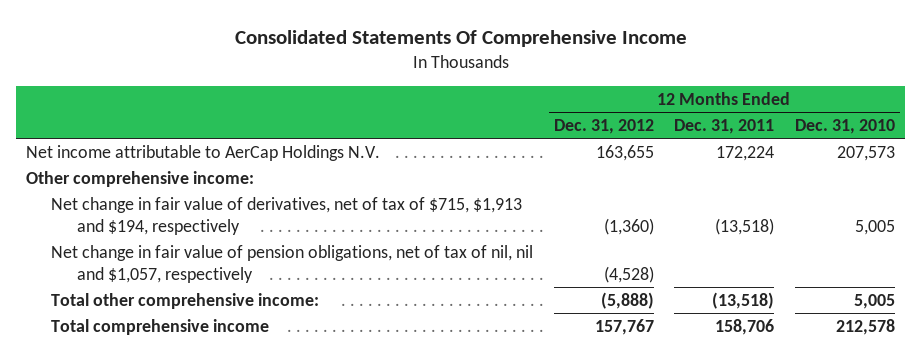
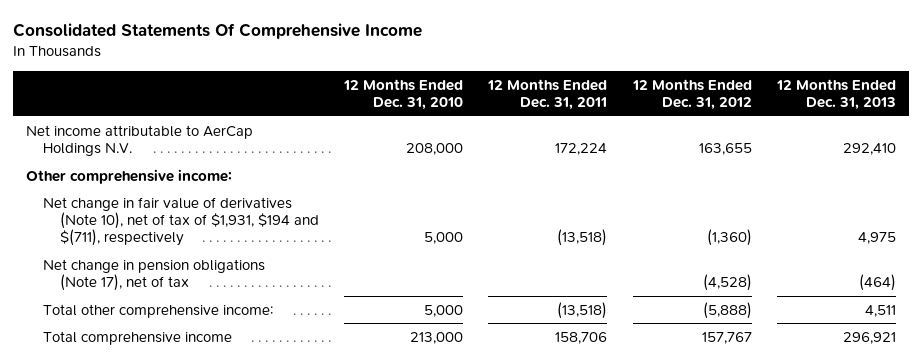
none -> [776,78,897,111] 12 Months Ended Dec. 31, 2013
[836,145,895,161] 207,573 -> [405,143,463,156] 208,000
[51,196,523,235] Net change in fair value of derivatives, net of tax of $715, $1,913 and $194, respectively -> [42,196,319,247] Net change in fair value of derivatives (Note 10), net of tax of $1,931, $194 and $(711), respectively
[854,219,895,235] 5,005 -> [423,232,463,245] 5,000
[51,244,534,283] Net change in fair value of pension obligations, net of tax of nil, nil and $1,057, respectively -> [42,258,265,292] Net change in pension obligations (Note 17), net of tax
[853,293,895,309] 5,005 -> [423,304,463,317] 5,000
[835,318,895,335] 212,578 -> [409,331,463,344] 213,000

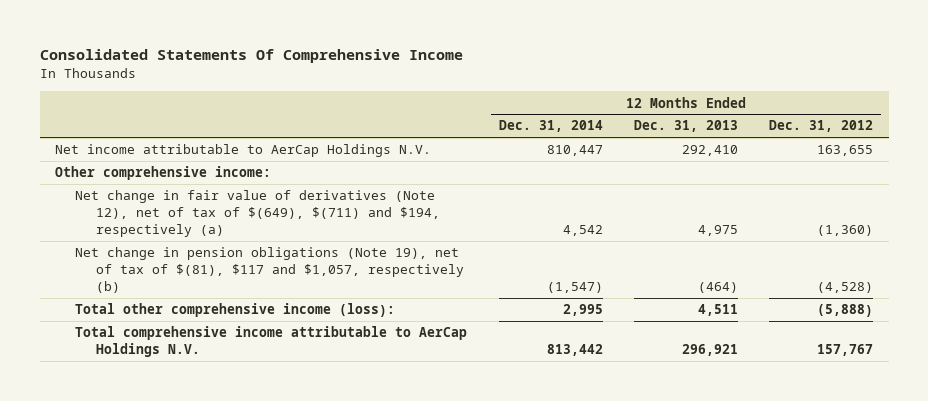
[342,78,463,111] 12 Months Ended Dec. 31, 2010 -> none
[487,78,608,111] 12 Months Ended Dec. 31, 2011 -> none
none -> [498,120,603,133] Dec. 31, 2014
[42,196,319,247] Net change in fair value of derivatives (Note 10), net of tax of $1,931, $194 and $(711), respectively -> [75,190,440,238] Net change in fair value of derivatives (Note 12), net of tax of $(649), $(711) and $194, respectively (a)
[42,258,265,292] Net change in pension obligations (Note 17), net of tax -> [75,247,464,294] Net change in pension obligations (Note 19), net of tax of $(81), $117 and $1,057, respectively (b)
[42,303,273,318] Total other comprehensive income: -> [75,303,396,318] Total other comprehensive income (loss):
[42,330,232,345] Total comprehensive income -> [75,326,468,358] Total comprehensive income attributable to AerCap Holdings N.V.

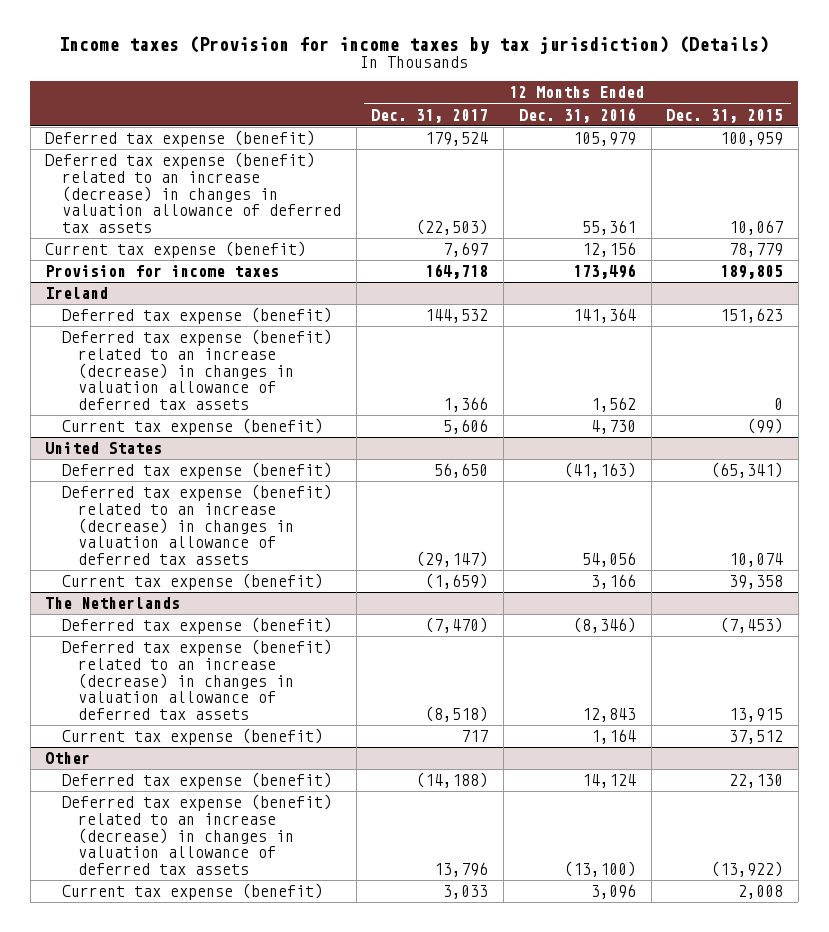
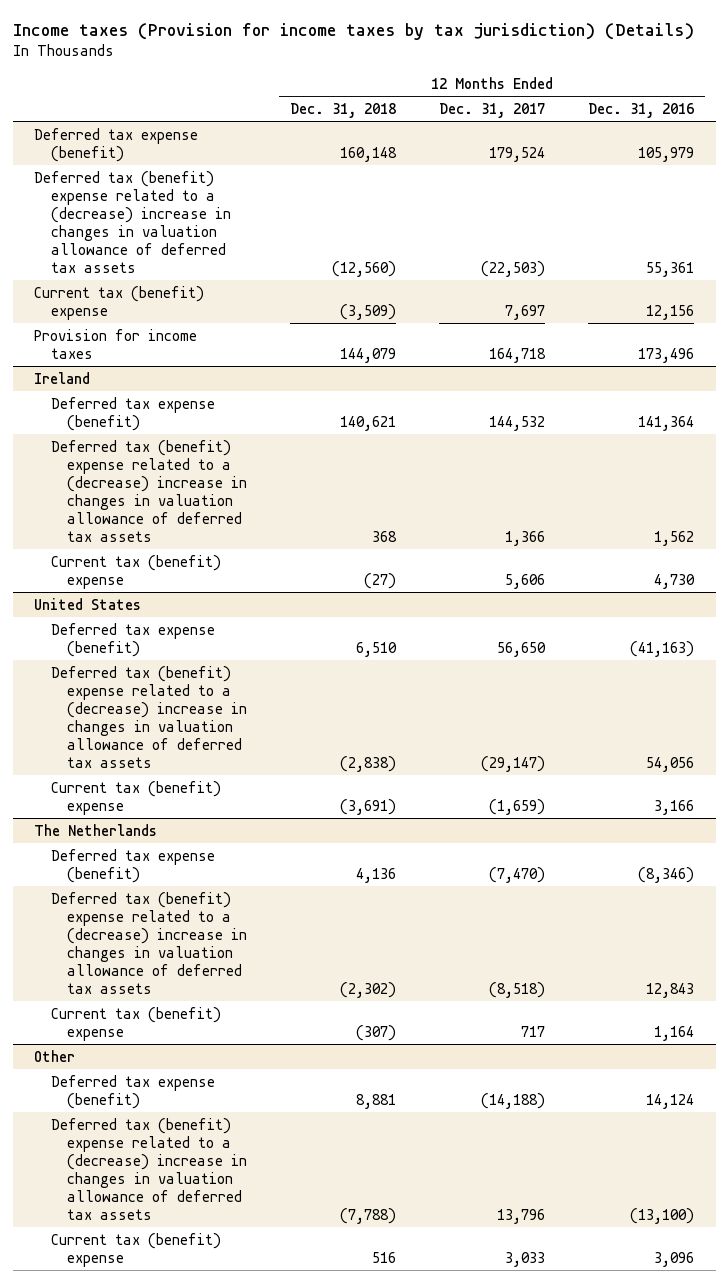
[666,108,784,123] Dec. 31, 2015 -> none
none -> [290,103,397,119] Dec. 31, 2018
[45,152,341,233] Deferred tax expense (benefit) related to an increase (decrease) in changes in valuation allowance of deferred tax assets -> [34,170,231,274] Deferred tax (benefit) expense related to a (decrease) increase in changes in valuation allowance of deferred tax assets
[45,241,307,259] Current tax expense (benefit) -> [34,285,205,320] Current tax (benefit) expense
[61,329,332,410] Deferred tax expense (benefit) related to an increase (decrease) in changes in valuation allowance of deferred tax assets -> [50,439,247,543] Deferred tax (benefit) expense related to a (decrease) increase in changes in valuation allowance of deferred tax assets
[61,418,323,436] Current tax expense (benefit) -> [50,554,221,589] Current tax (benefit) expense
[61,484,332,565] Deferred tax expense (benefit) related to an increase (decrease) in changes in valuation allowance of deferred tax assets -> [50,665,247,769] Deferred tax (benefit) expense related to a (decrease) increase in changes in valuation allowance of deferred tax assets
[61,573,323,591] Current tax expense (benefit) -> [50,780,221,815] Current tax (benefit) expense
[61,639,332,720] Deferred tax expense (benefit) related to an increase (decrease) in changes in valuation allowance of deferred tax assets -> [50,891,247,995] Deferred tax (benefit) expense related to a (decrease) increase in changes in valuation allowance of deferred tax assets
[61,728,323,746] Current tax expense (benefit) -> [50,1006,221,1041] Current tax (benefit) expense
[61,794,332,875] Deferred tax expense (benefit) related to an increase (decrease) in changes in valuation allowance of deferred tax assets -> [50,1117,247,1221] Deferred tax (benefit) expense related to a (decrease) increase in changes in valuation allowance of deferred tax assets
[61,883,323,901] Current tax expense (benefit) -> [50,1232,221,1267] Current tax (benefit) expense

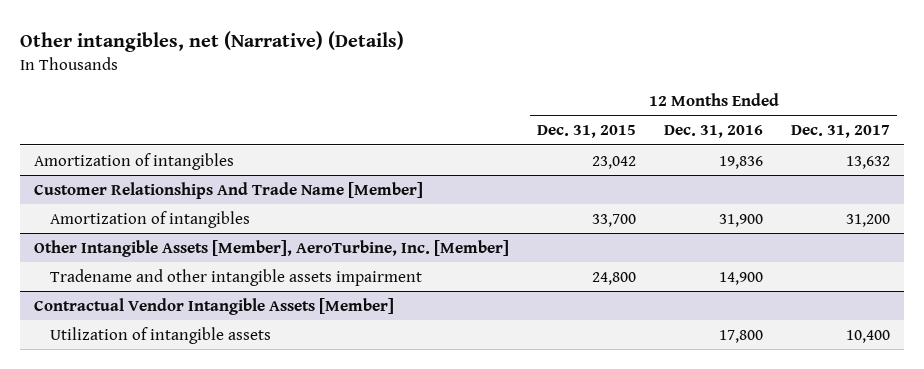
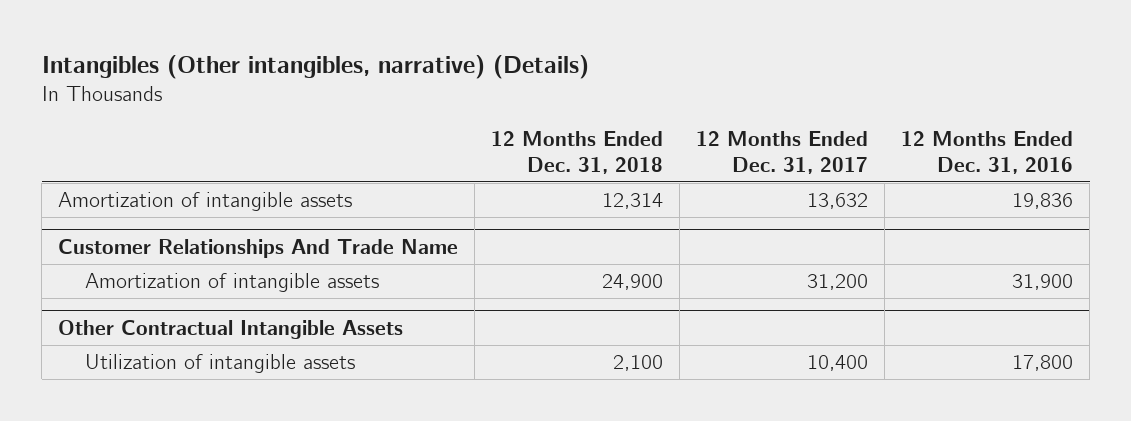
[20,30,405,52] Other intangibles, net (Narrative) (Details) -> [41,55,589,80] Intangibles (Other intangibles, narrative) (Details)
[537,125,637,139] Dec. 31, 2015 -> none
none -> [491,130,664,174] 12 Months Ended Dec. 31, 2018
[34,239,510,257] Other Intangible Assets [Member], AeroTurbine, Inc. [Member] -> none
[49,268,422,286] Tradename and other intangible assets impairment -> none
[34,152,235,170] Amortization of intangibles -> [58,192,353,212] Amortization of intangible assets
[34,181,424,199] Customer Relationships And Trade Name [Member] -> [58,239,459,259] Customer Relationships And Trade Name
[49,210,250,228] Amortization of intangibles -> [84,273,379,293] Amortization of intangible assets
[34,297,395,315] Contractual Vendor Intangible Assets [Member] -> [58,320,404,340] Other Contractual Intangible Assets

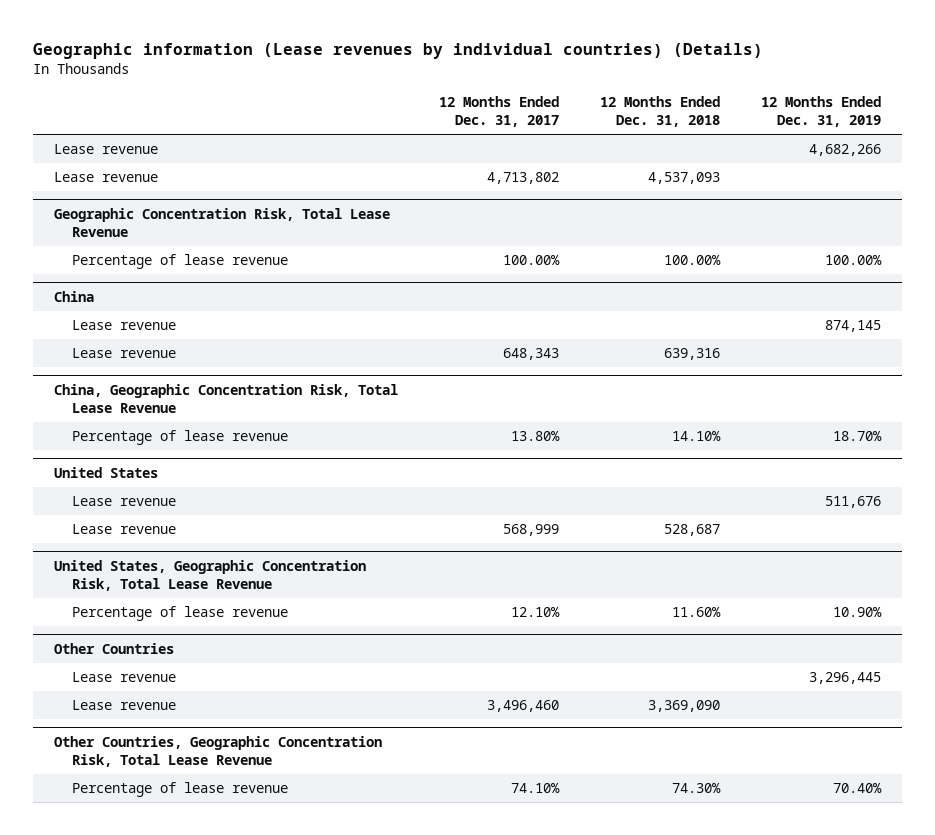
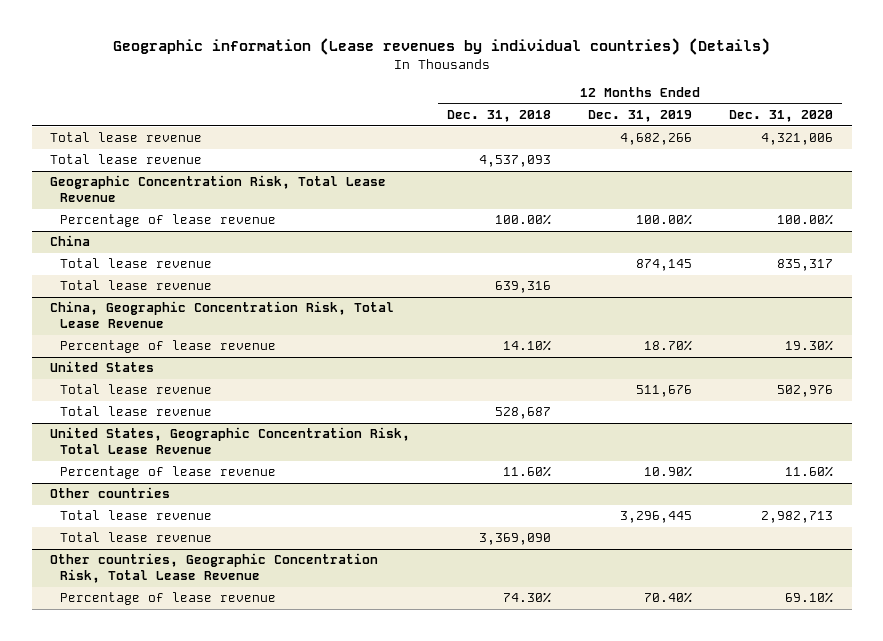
[438,96,559,128] 12 Months Ended Dec. 31, 2017 -> none
none -> [729,109,834,122] Dec. 31, 2020
[53,144,158,155] Lease revenue -> [50,132,203,143] Total lease revenue
[53,172,158,183] Lease revenue -> [50,154,203,165] Total lease revenue
[72,320,177,331] Lease revenue -> [59,258,212,269] Total lease revenue
[72,348,177,359] Lease revenue -> [59,280,212,291] Total lease revenue
[72,496,177,507] Lease revenue -> [59,384,212,395] Total lease revenue
[72,524,177,535] Lease revenue -> [59,406,212,417] Total lease revenue
[53,643,174,655] Other Countries -> [50,487,171,499] Other countries
[72,672,177,683] Lease revenue -> [59,510,212,521] Total lease revenue
[72,700,177,711] Lease revenue -> [59,532,212,543] Total lease revenue
[53,736,382,768] Other Countries, Geographic Concentration Risk, Total Lease Revenue -> [50,553,379,583] Other countries, Geographic Concentration Risk, Total Lease Revenue

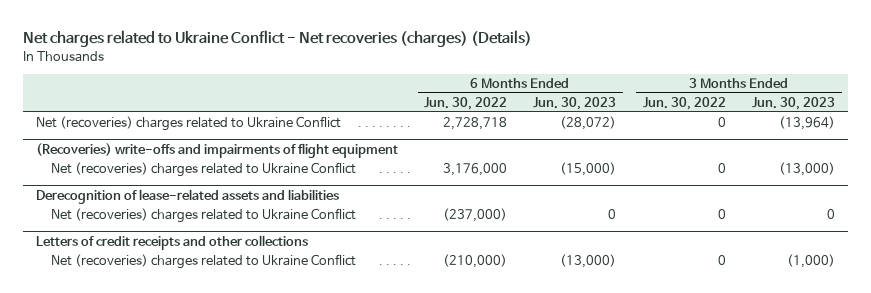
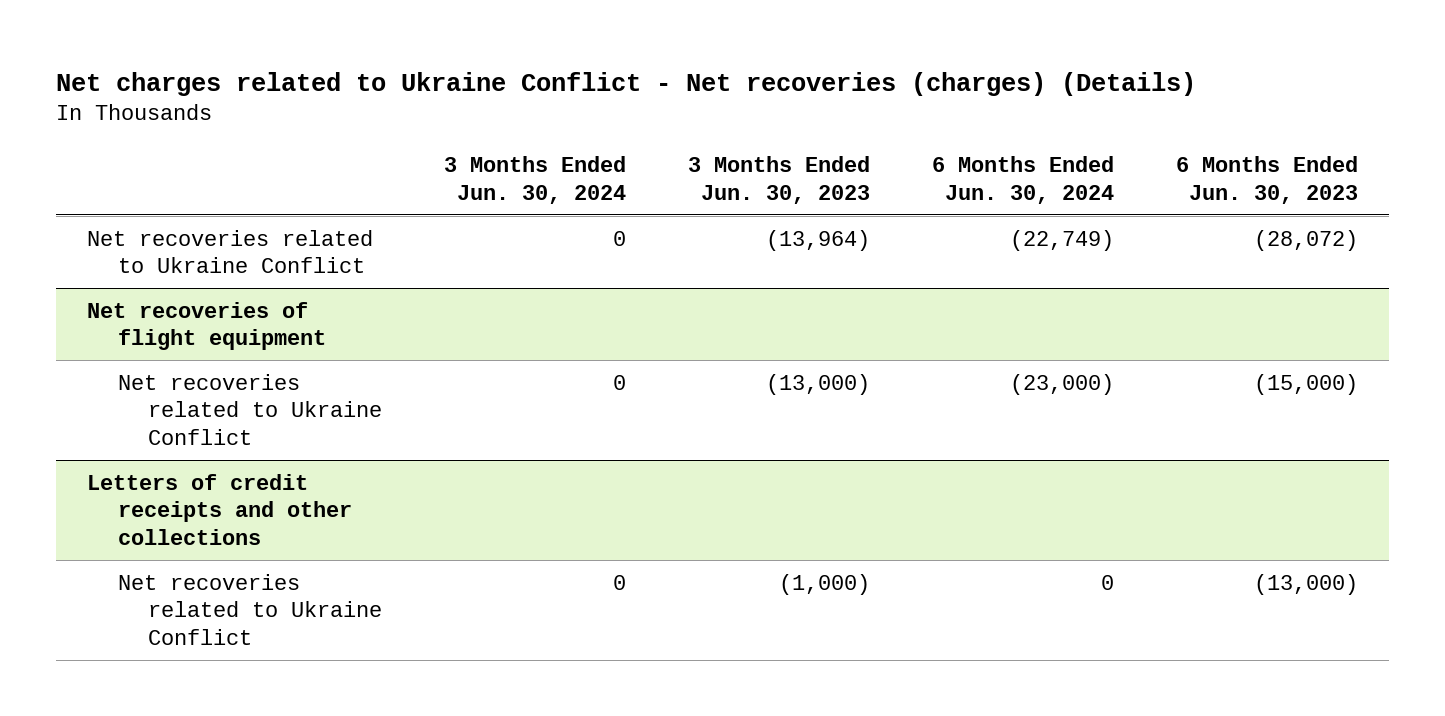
[424,96,508,110] Jun. 30, 2022 -> none
[642,96,726,110] Jun. 30, 2022 -> none
none -> [444,156,627,204] 3 Months Ended Jun. 30, 2024
none -> [932,156,1115,204] 6 Months Ended Jun. 30, 2024
[35,189,339,205] Derecognition of lease-related assets and liabilities -> none
[51,208,357,224] Net (recoveries) charges related to Ukraine Conflict -> none
[35,116,341,132] Net (recoveries) charges related to Ukraine Conflict -> [87,229,374,274] Net recoveries related to Ukraine Conflict
[35,143,398,159] (Recoveries) write-offs and impairments of flight equipment -> [87,301,326,351] Net recoveries of flight equipment
[51,162,357,178] Net (recoveries) charges related to Ukraine Conflict -> [117,373,383,446] Net recoveries related to Ukraine Conflict
[51,254,357,270] Net (recoveries) charges related to Ukraine Conflict -> [117,573,383,646] Net recoveries related to Ukraine Conflict

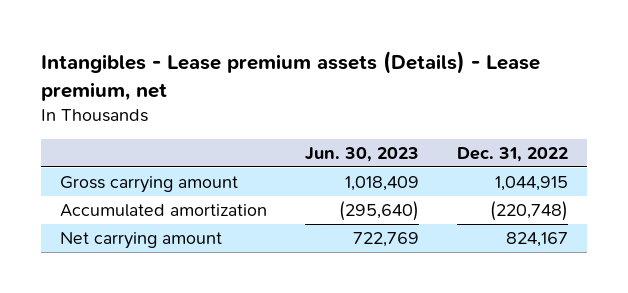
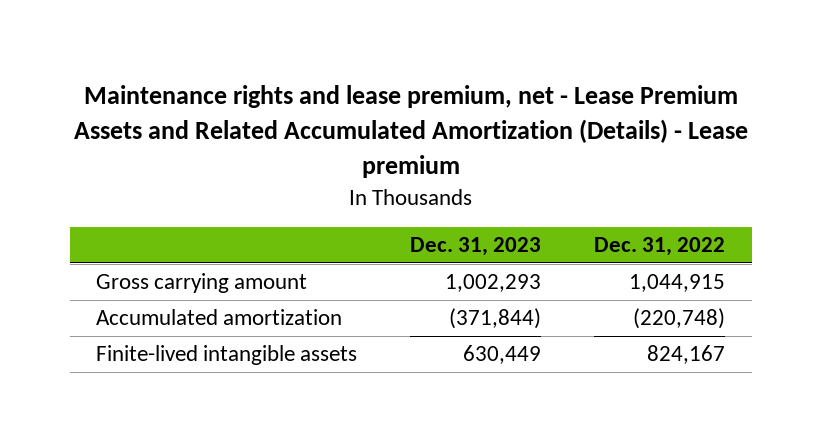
[41,50,541,101] Intangibles - Lease premium assets (Details) - Lease premium, net -> [73,85,748,179] Maintenance rights and lease premium, net - Lease Premium Assets and Related Accumulated Amortization (Details) - Lease premium
[304,146,419,162] Jun. 30, 2023 -> none
none -> [410,237,542,257] Dec. 31, 2023
[60,232,223,250] Net carrying amount -> [96,345,358,366] Finite-lived intangible assets

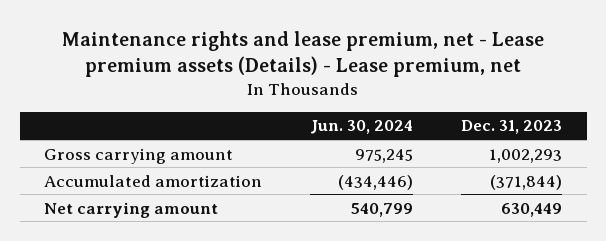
[73,85,748,179] Maintenance rights and lease premium, net - Lease Premium Assets and Related Accumulated Amortization (Details) - Lease premium -> [62,30,545,78] Maintenance rights and lease premium, net - Lease premium assets (Details) - Lease premium, net
[594,237,726,257] Dec. 31, 2022 -> none
none -> [310,120,414,135] Jun. 30, 2024
[96,345,358,366] Finite-lived intangible assets -> [43,201,218,218] Net carrying amount

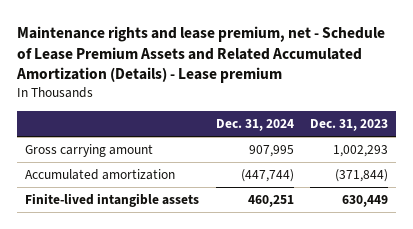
[62,30,545,78] Maintenance rights and lease premium, net - Lease premium assets (Details) - Lease premium, net -> [16,25,386,84] Maintenance rights and lease premium, net - Schedule of Lease Premium Assets and Related Accumulated Amortization (Details) - Lease premium
[310,120,414,135] Jun. 30, 2024 -> none
none -> [215,118,294,131] Dec. 31, 2024
[43,201,218,218] Net carrying amount -> [25,193,200,208] Finite-lived intangible assets

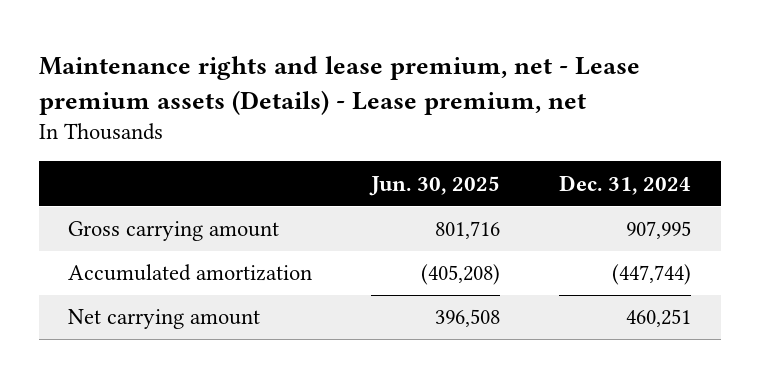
[16,25,386,84] Maintenance rights and lease premium, net - Schedule of Lease Premium Assets and Related Accumulated Amortization (Details) - Lease premium -> [38,55,640,115] Maintenance rights and lease premium, net - Lease premium assets (Details) - Lease premium, net
[309,118,388,131] Dec. 31, 2023 -> none
none -> [369,175,501,196] Jun. 30, 2025
[25,193,200,208] Finite-lived intangible assets -> [68,309,261,330] Net carrying amount

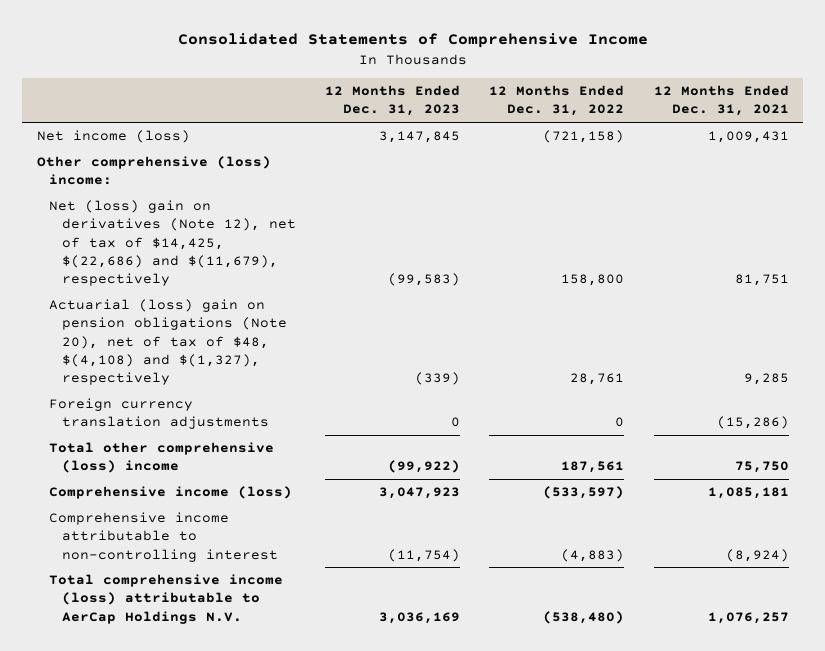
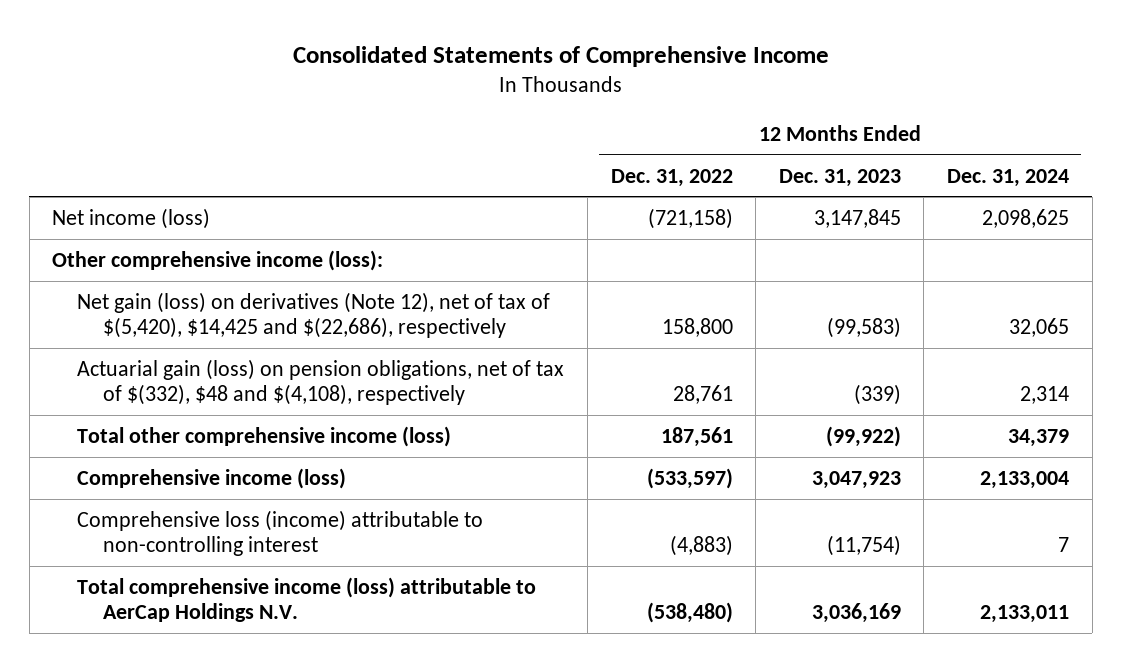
[653,85,789,117] 12 Months Ended Dec. 31, 2021 -> none
none -> [946,168,1069,187] Dec. 31, 2024
[49,398,269,430] Foreign currency translation adjustments -> none
[36,156,271,186] Other comprehensive (loss) income: -> [52,249,384,271] Other comprehensive income (loss):
[49,200,296,287] Net (loss) gain on derivatives (Note 12), net of tax of $14,425, $(22,686) and $(11,679), respectively -> [77,291,551,338] Net gain (loss) on derivatives (Note 12), net of tax of $(5,420), $14,425 and $(22,686), respectively
[49,299,287,386] Actuarial (loss) gain on pension obligations (Note 20), net of tax of $48, $(4,108) and $(1,327), respectively -> [77,358,565,405] Actuarial gain (loss) on pension obligations, net of tax of $(332), $48 and $(4,108), respectively
[49,442,275,474] Total other comprehensive (loss) income -> [77,425,452,447] Total other comprehensive income (loss)
[49,512,278,562] Comprehensive income attributable to non-controlling interest -> [77,509,484,556] Comprehensive loss (income) attributable to non-controlling interest

